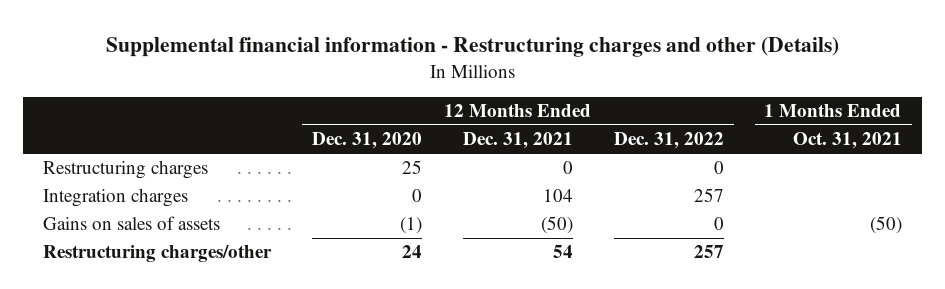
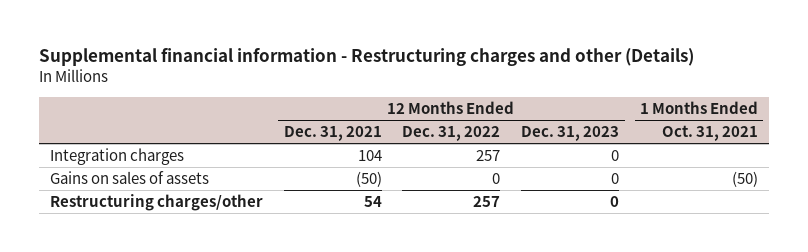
[312,132,423,150] Dec. 31, 2020 -> none
none -> [521,126,620,142] Dec. 31, 2023
[43,160,209,180] Restructuring charges -> none

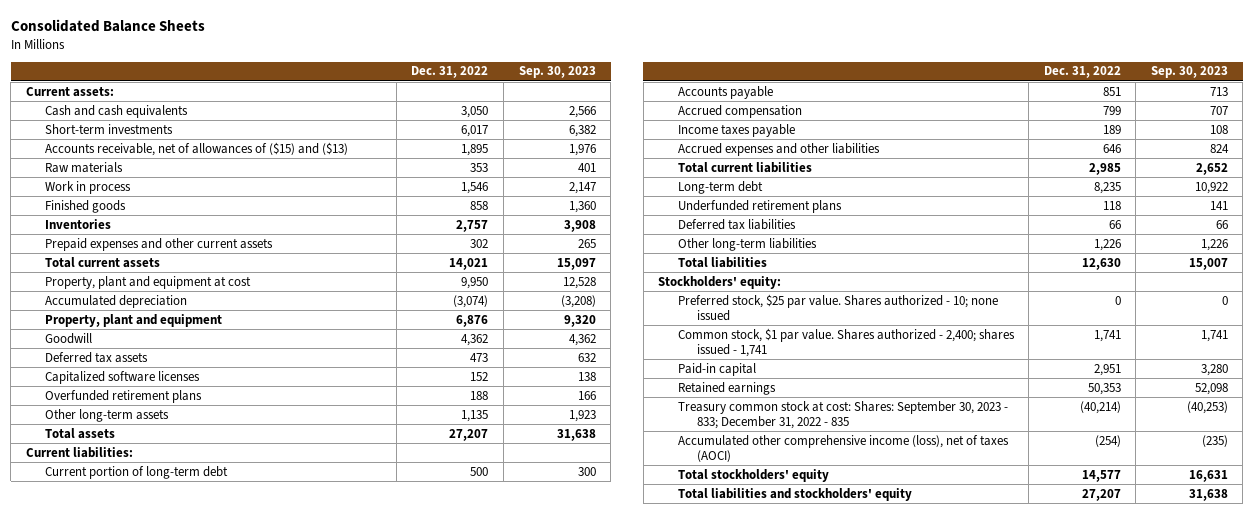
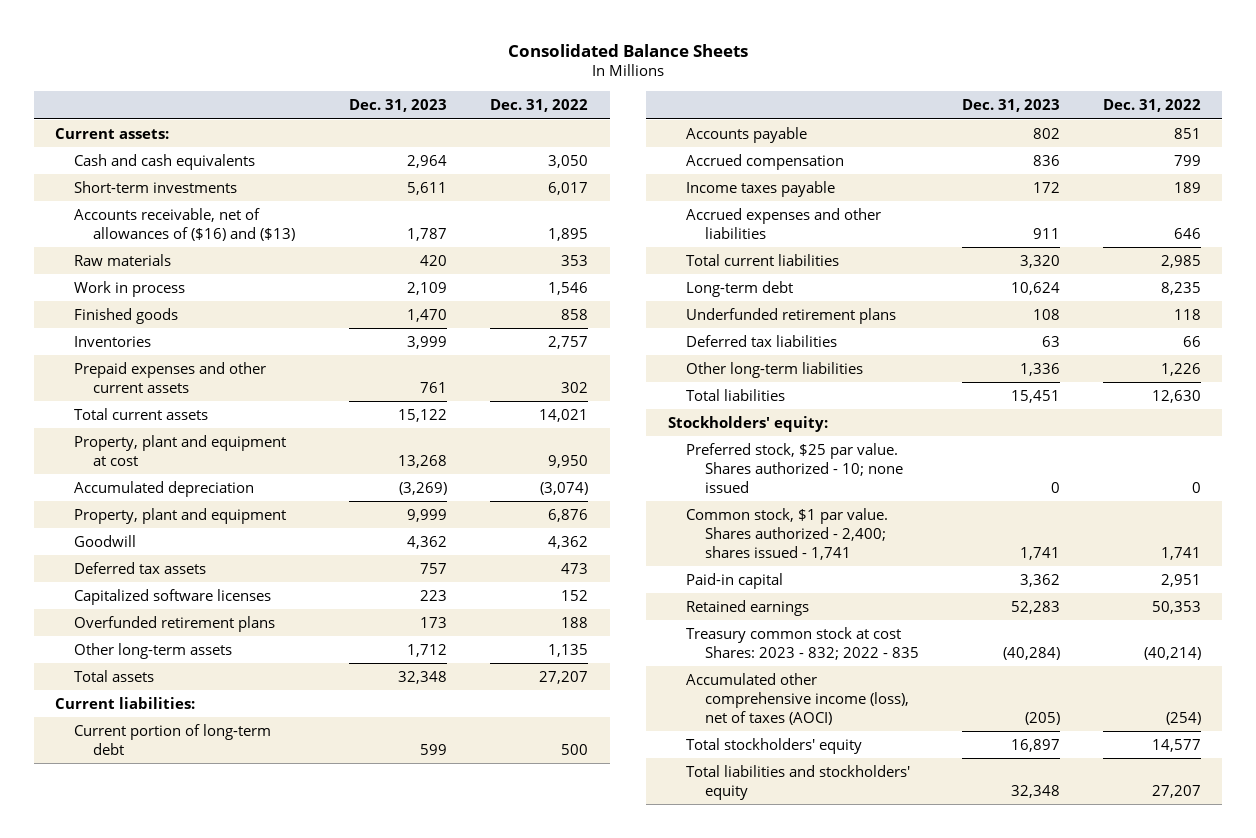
[518,66,596,79] Sep. 30, 2023 -> none
none -> [349,99,448,113] Dec. 31, 2023
[45,141,349,156] Accounts receivable, net of allowances of ($15) and ($13) -> [73,207,295,241] Accounts receivable, net of allowances of ($16) and ($13)
[677,400,1008,430] Treasury common stock at cost: Shares: September 30, 2023 - 833; December 31, 2022 - 835 -> [686,626,919,660] Treasury common stock at cost Shares: 2023 - 832; 2022 - 835

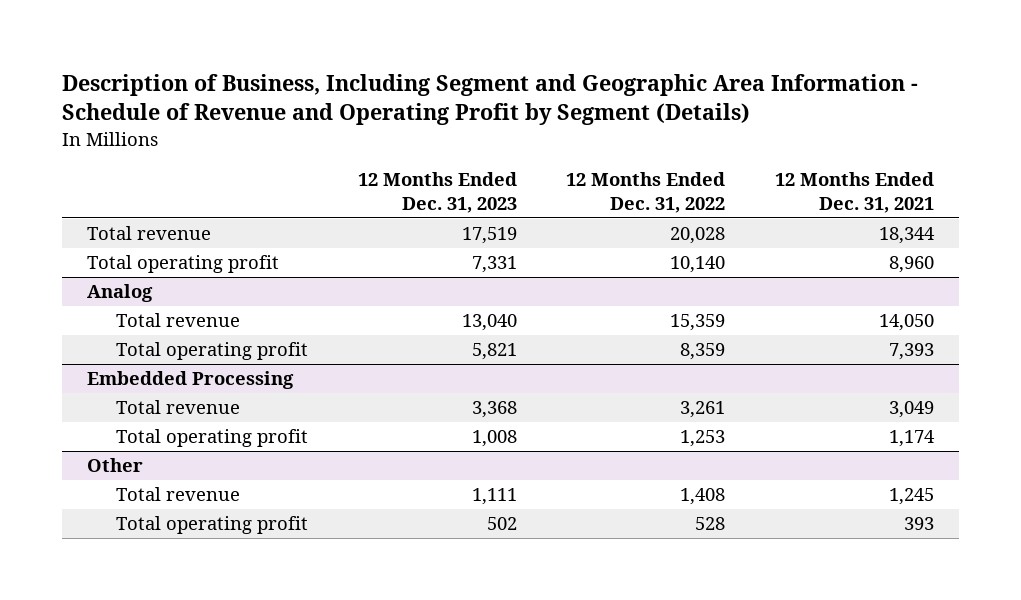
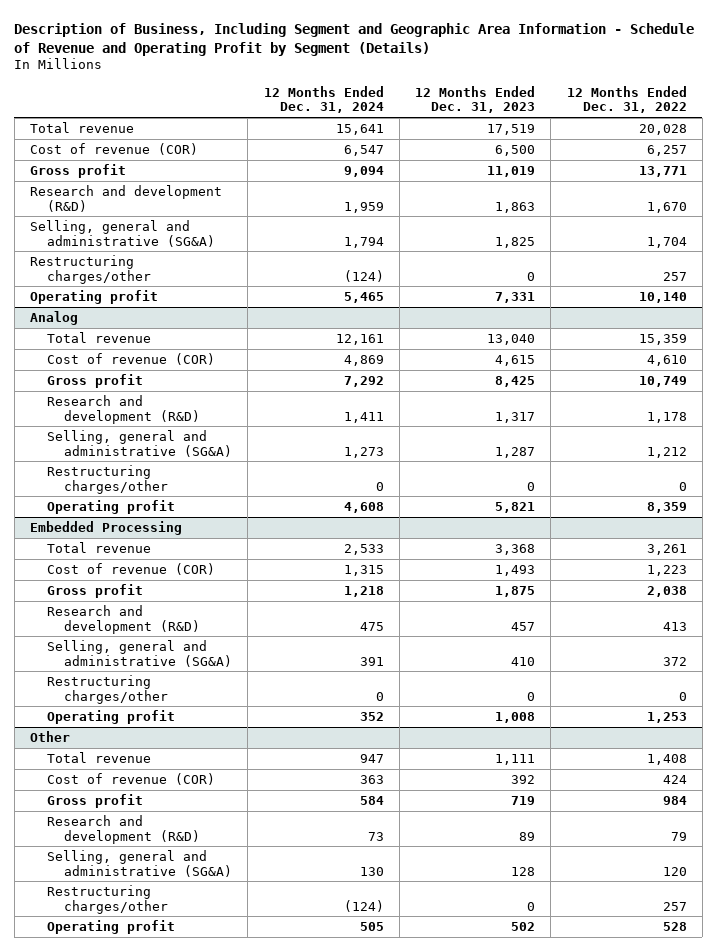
[774,171,934,213] 12 Months Ended Dec. 31, 2021 -> none
none -> [263,85,384,114] 12 Months Ended Dec. 31, 2024
none -> [30,142,199,155] Cost of revenue (COR)
none -> [30,163,127,178] Gross profit
none -> [30,184,223,212] Research and development (R&D)
none -> [30,219,216,247] Selling, general and administrative (SG&A)
none -> [30,254,152,284] Restructuring charges/other
[86,255,279,274] Total operating profit -> [30,289,159,304] Operating profit
none -> [47,352,216,365] Cost of revenue (COR)
none -> [47,373,144,388] Gross profit
none -> [47,394,200,424] Research and development (R&D)
none -> [47,429,232,457] Selling, general and administrative (SG&A)
none -> [47,464,168,494] Restructuring charges/other
[116,342,309,361] Total operating profit -> [47,499,176,514] Operating profit
none -> [47,562,216,575] Cost of revenue (COR)
none -> [47,583,144,598] Gross profit
none -> [47,604,200,634] Research and development (R&D)
none -> [47,639,232,667] Selling, general and administrative (SG&A)
none -> [47,674,168,704] Restructuring charges/other
[116,429,309,448] Total operating profit -> [47,709,176,724] Operating profit
none -> [47,772,216,785] Cost of revenue (COR)
none -> [47,793,144,808] Gross profit
none -> [47,814,200,844] Research and development (R&D)
none -> [47,849,232,877] Selling, general and administrative (SG&A)
none -> [47,884,168,914] Restructuring charges/other
[116,516,309,535] Total operating profit -> [47,919,176,934] Operating profit

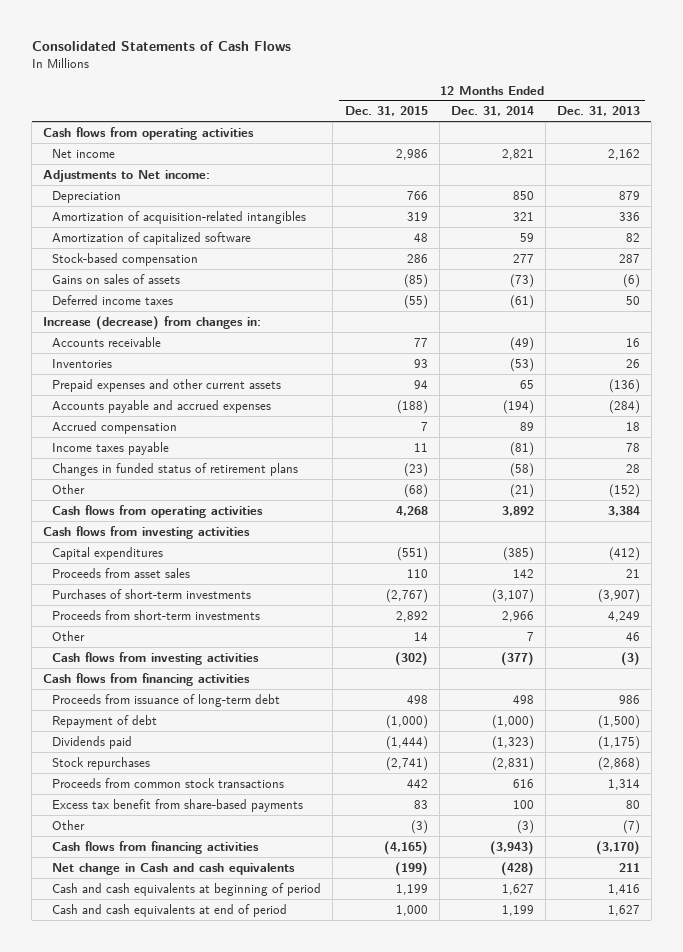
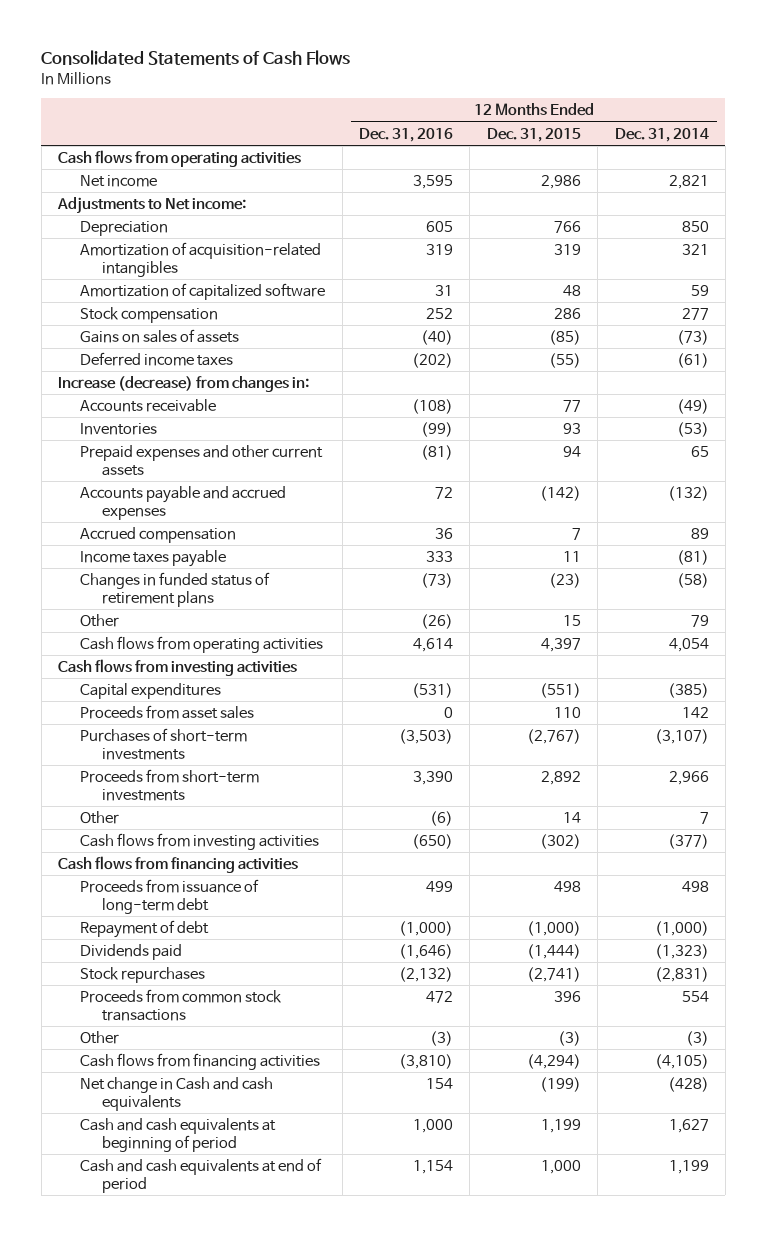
[556,106,640,117] Dec. 31, 2013 -> none
none -> [358,127,453,142] Dec. 31, 2016
[52,252,199,266] Stock-based compensation -> [80,306,219,323] Stock compensation
[396,399,428,414] (188) -> [539,485,581,501] (142)
[502,399,534,414] (194) -> [667,485,709,501] (132)
[403,483,428,498] (68) -> [562,614,581,626] 15
[509,483,534,498] (21) -> [690,614,709,627] 79
[395,505,428,516] 4,268 -> [540,637,581,652] 4,397
[501,505,534,516] 3,892 -> [668,637,709,652] 4,054
[52,798,304,812] Excess tax benefit from share-based payments -> none
[406,778,428,788] 442 -> [553,990,581,1002] 396
[512,778,534,788] 616 -> [681,990,709,1002] 554
[383,840,428,855] (4,165) -> [526,1053,581,1069] (4,294)
[489,840,534,855] (3,943) -> [654,1053,709,1069] (4,105)

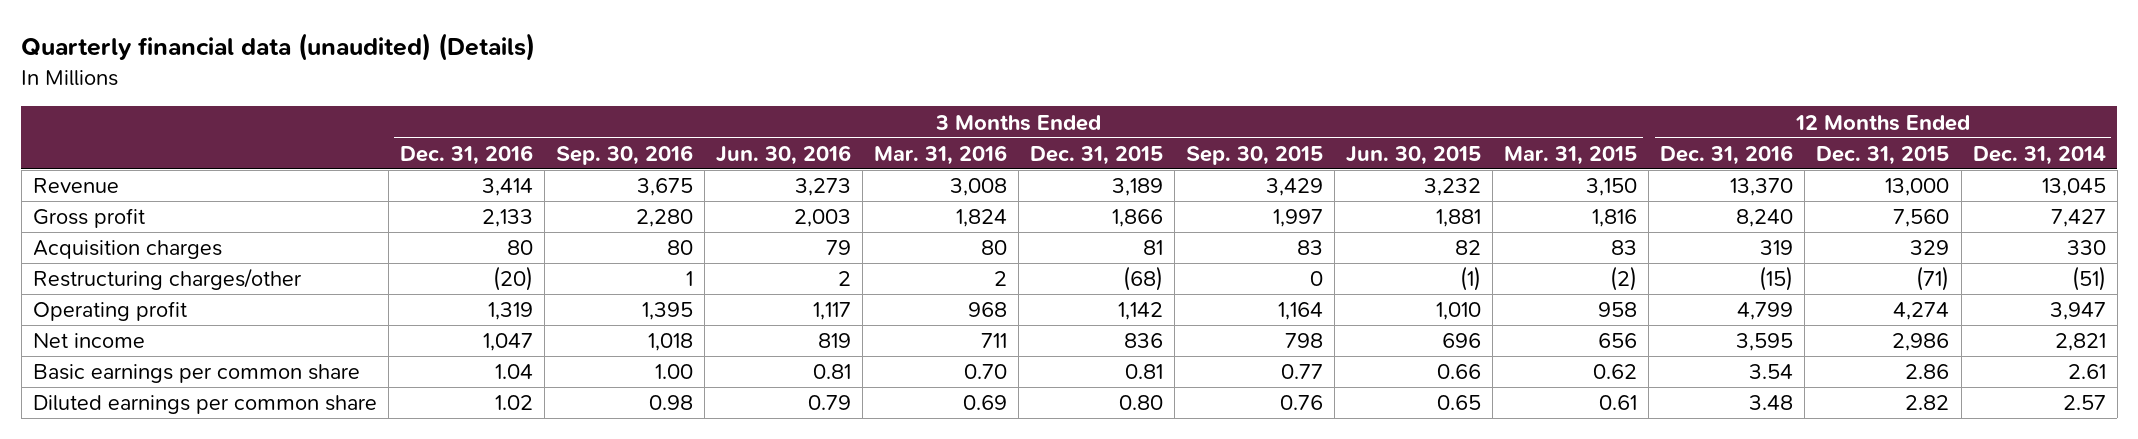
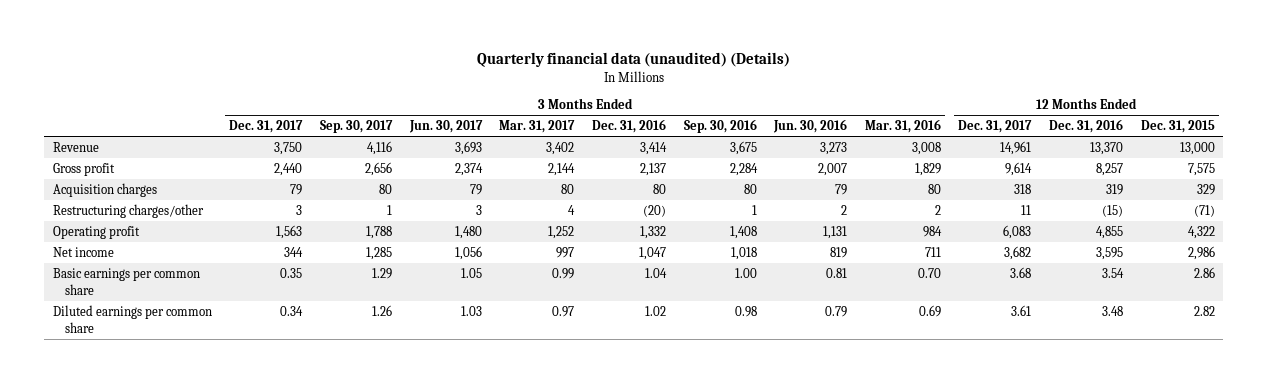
[1030,145,1164,165] Dec. 31, 2015 -> none
[1186,145,1324,165] Sep. 30, 2015 -> none
[1346,145,1482,165] Jun. 30, 2015 -> none
[1504,145,1638,165] Mar. 31, 2015 -> none
[1972,145,2106,165] Dec. 31, 2014 -> none
none -> [229,120,304,134] Dec. 31, 2017
none -> [320,120,394,134] Sep. 30, 2017
none -> [408,120,483,134] Jun. 30, 2017
none -> [499,120,576,134] Mar. 31, 2017
none -> [958,120,1033,134] Dec. 31, 2017
[481,209,533,228] 2,133 -> [639,162,666,176] 2,137
[635,209,693,228] 2,280 -> [729,162,758,176] 2,284
[793,209,851,228] 2,003 -> [818,162,848,176] 2,007
[956,209,1008,228] 1,824 -> [914,162,941,176] 1,829
[1736,209,1794,228] 8,240 -> [1095,162,1123,176] 8,257
[1893,209,1950,228] 7,560 -> [1187,162,1215,176] 7,575
[487,302,533,321] 1,319 -> [639,225,666,239] 1,332
[641,302,693,321] 1,395 -> [729,225,757,239] 1,408
[812,302,851,321] 1,117 -> [823,225,848,239] 1,131
[968,302,1008,318] 968 -> [922,225,942,237] 984
[1737,302,1794,321] 4,799 -> [1095,225,1123,239] 4,855
[1893,302,1950,321] 4,274 -> [1187,225,1215,239] 4,322

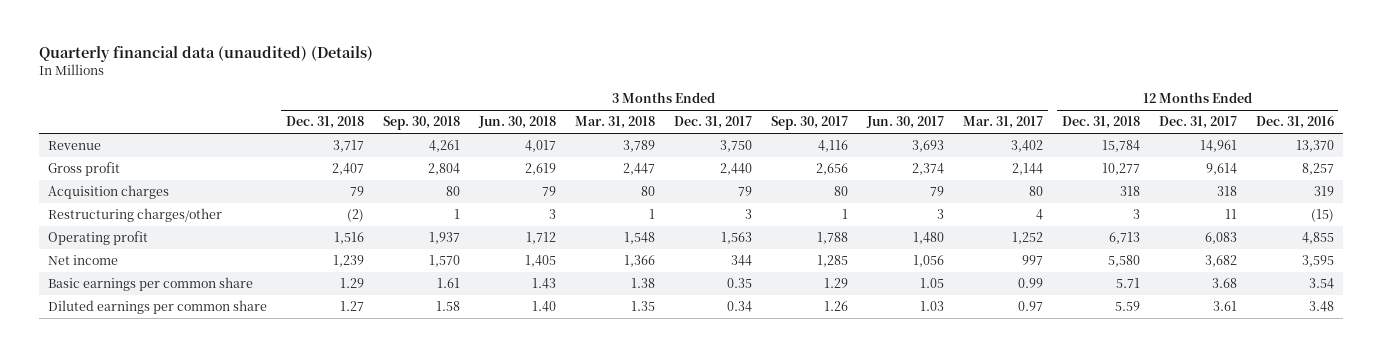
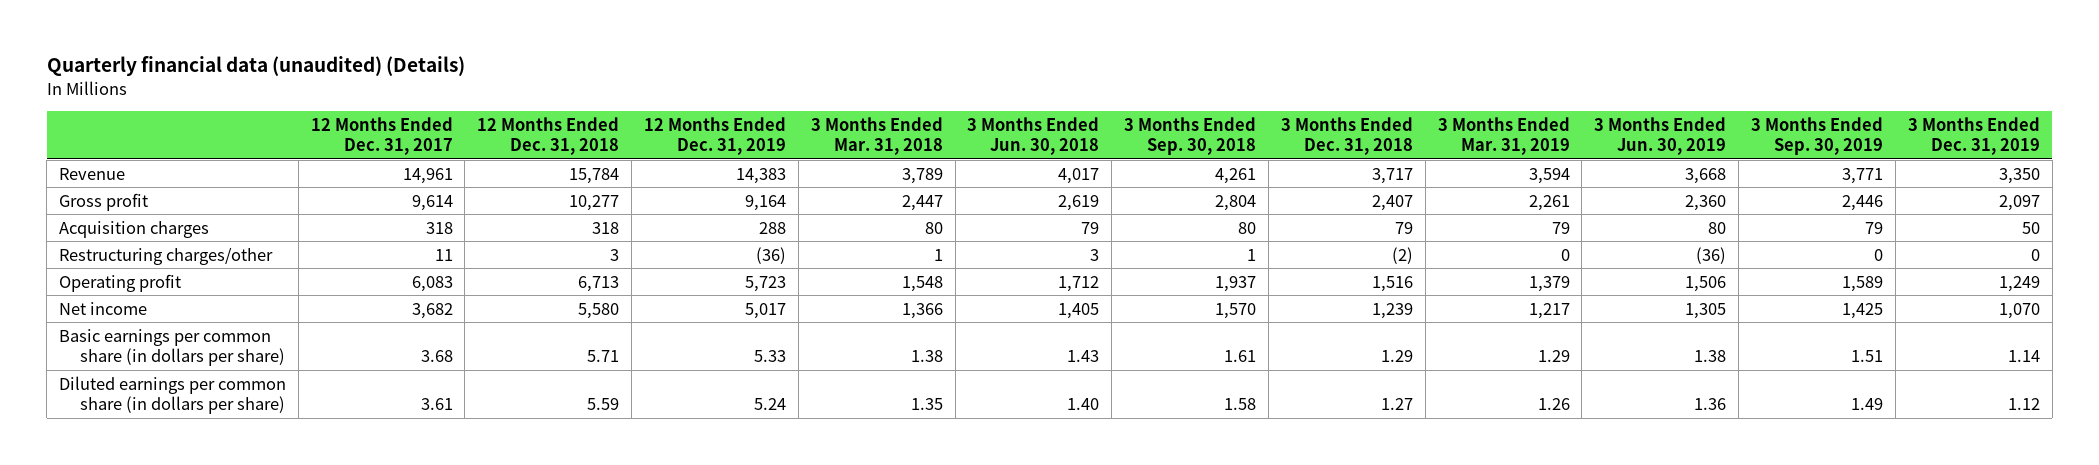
[673,116,752,130] Dec. 31, 2017 -> none
[770,116,848,131] Sep. 30, 2017 -> none
[865,116,944,130] Jun. 30, 2017 -> none
[962,116,1043,130] Mar. 31, 2017 -> none
[1255,116,1334,130] Dec. 31, 2016 -> none
none -> [644,117,787,156] 12 Months Ended Dec. 31, 2019
none -> [1437,117,1570,156] 3 Months Ended Mar. 31, 2019
none -> [1594,117,1727,156] 3 Months Ended Jun. 30, 2019
none -> [1751,117,1884,156] 3 Months Ended Sep. 30, 2019
none -> [1907,117,2040,156] 3 Months Ended Dec. 31, 2019
[48,277,254,292] Basic earnings per common share -> [58,328,285,366] Basic earnings per common share (in dollars per share)
[48,300,268,315] Diluted earnings per common share -> [58,375,286,414] Diluted earnings per common share (in dollars per share)

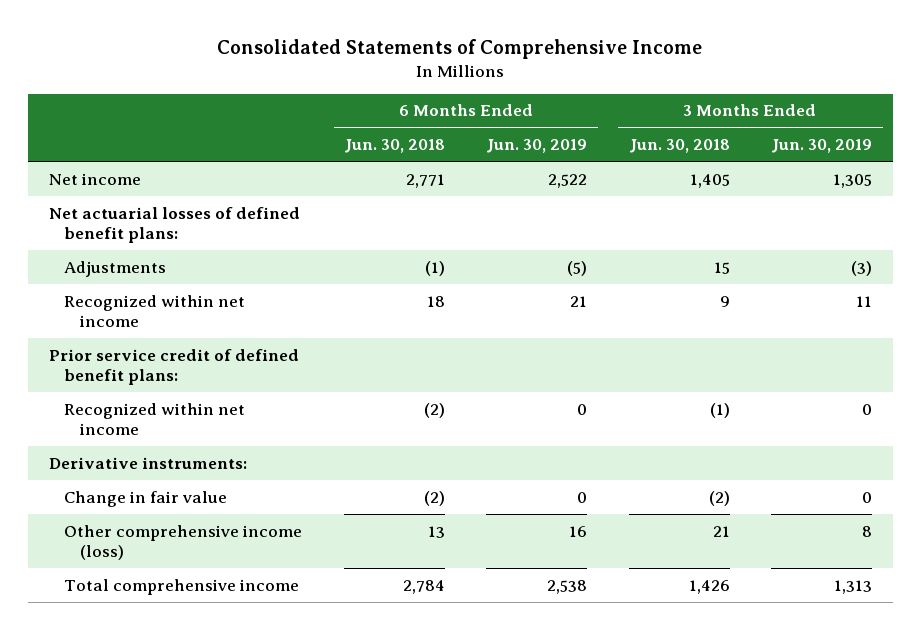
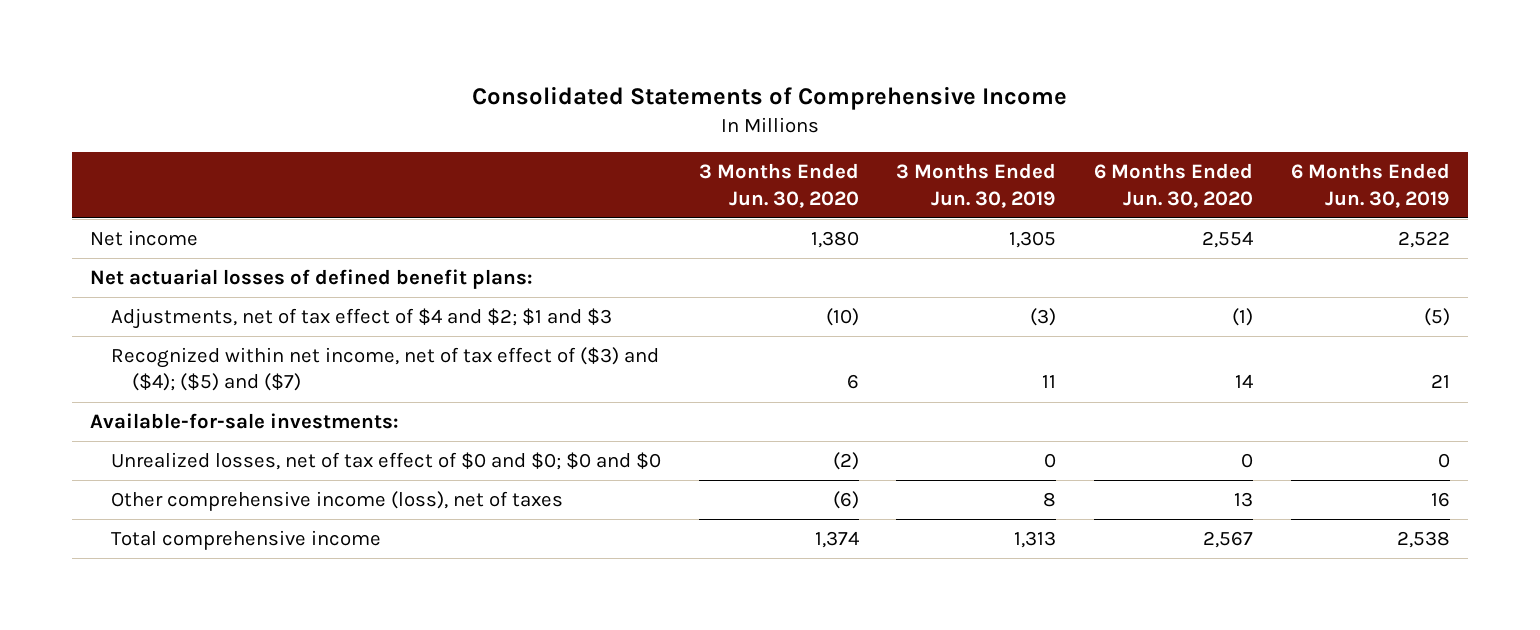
[343,139,445,154] Jun. 30, 2018 -> none
[628,139,730,154] Jun. 30, 2018 -> none
none -> [698,163,859,208] 3 Months Ended Jun. 30, 2020
none -> [1093,163,1253,208] 6 Months Ended Jun. 30, 2020
[48,348,299,386] Prior service credit of defined benefit plans: -> none
[64,402,246,436] Recognized within net income -> none
[48,456,247,469] Derivative instruments: -> none
[64,490,228,507] Change in fair value -> none
[64,260,167,277] Adjustments -> [111,308,613,330] Adjustments, net of tax effect of $4 and $2; $1 and $3
[64,294,246,328] Recognized within net income -> [111,347,660,392] Recognized within net income, net of tax effect of ($3) and ($4); ($5) and ($7)
none -> [90,413,400,430] Available-for-sale investments:
none -> [111,452,662,471] Unrealized losses, net of tax effect of $0 and $0; $0 and $0
[64,524,303,561] Other comprehensive income (loss) -> [111,491,564,512] Other comprehensive income (loss), net of taxes

